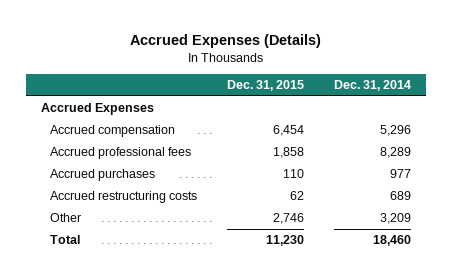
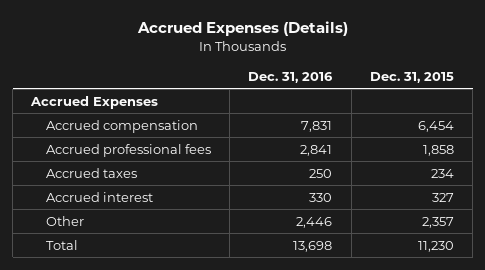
[334,80,412,92] Dec. 31, 2014 -> none
none -> [248,71,334,83] Dec. 31, 2016
[50,169,156,182] Accrued purchases -> none
[50,191,198,204] Accrued restructuring costs -> none
none -> [46,167,138,178] Accrued taxes
none -> [46,191,154,202] Accrued interest
[273,213,305,225] 2,746 -> [421,216,454,228] 2,357

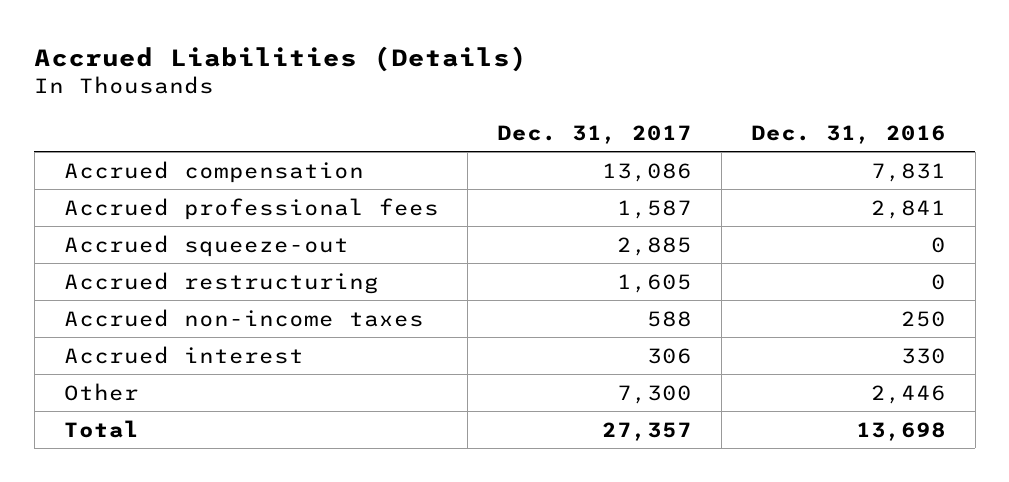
[136,21,348,37] Accrued Expenses (Details) -> [34,45,528,72] Accrued Liabilities (Details)
[369,71,454,83] Dec. 31, 2015 -> none
none -> [497,124,693,144] Dec. 31, 2017
[30,95,159,109] Accrued Expenses -> none
none -> [63,234,349,257] Accrued squeeze-out
none -> [63,271,379,294] Accrued restructuring
[46,167,138,178] Accrued taxes -> [63,308,424,327] Accrued non-income taxes

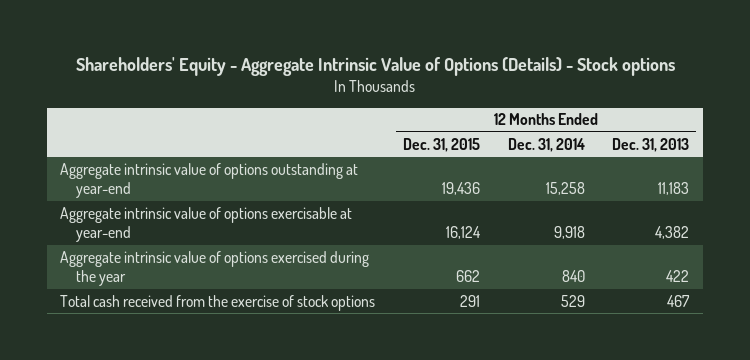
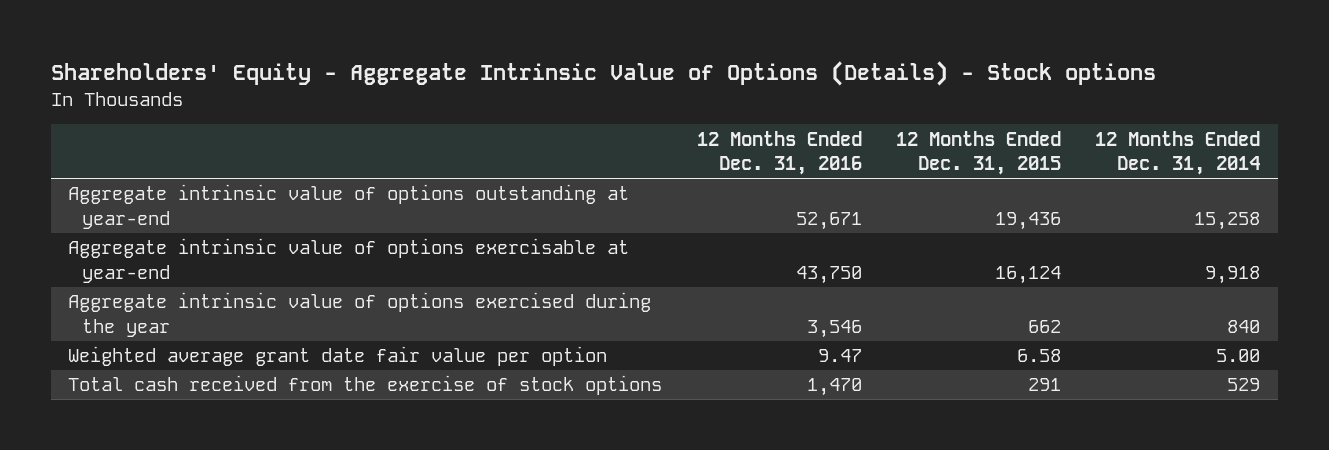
[612,137,690,152] Dec. 31, 2013 -> none
none -> [696,130,862,176] 12 Months Ended Dec. 31, 2016
none -> [68,346,608,367] Weighted average grant date fair value per option

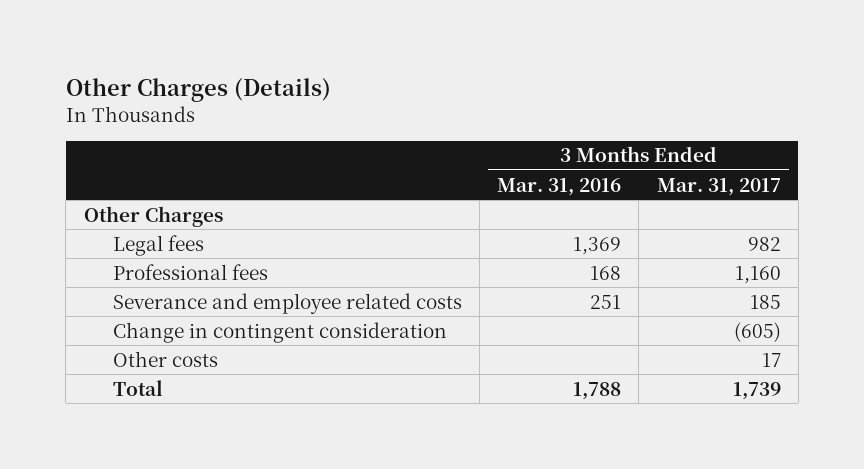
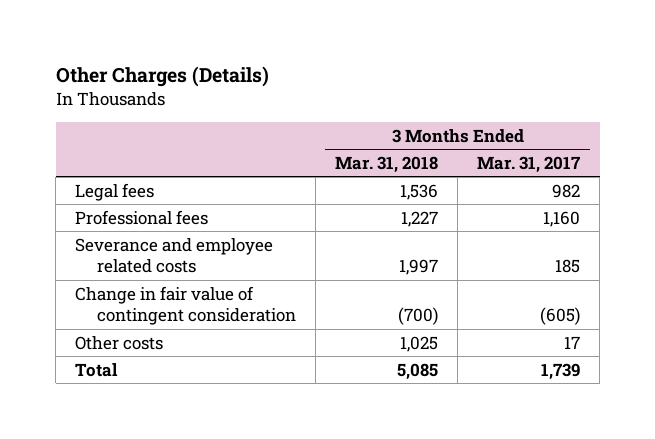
[497,177,622,196] Mar. 31, 2016 -> none
none -> [335,155,439,173] Mar. 31, 2018
[83,205,223,227] Other Charges -> none
[112,321,447,343] Change in contingent consideration -> [75,285,297,326] Change in fair value of contingent consideration

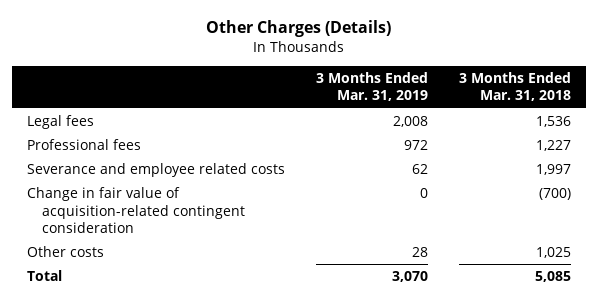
[477,155,581,173] Mar. 31, 2017 -> none
none -> [316,71,429,102] 3 Months Ended Mar. 31, 2019
[75,285,297,326] Change in fair value of contingent consideration -> [27,187,245,233] Change in fair value of acquisition-related contingent consideration

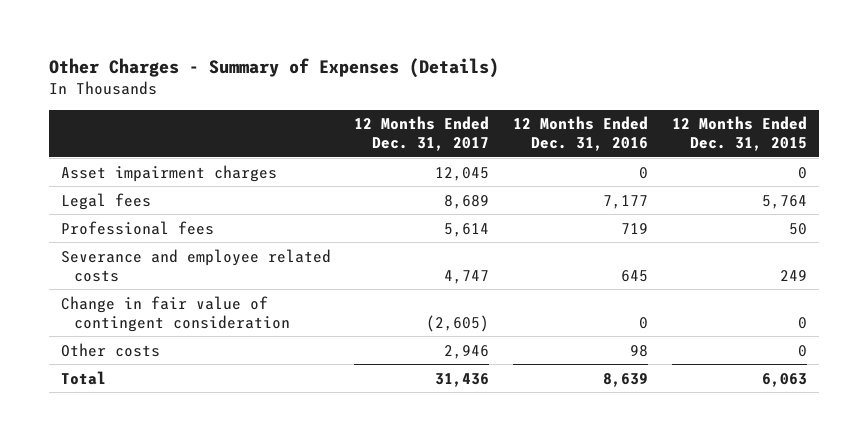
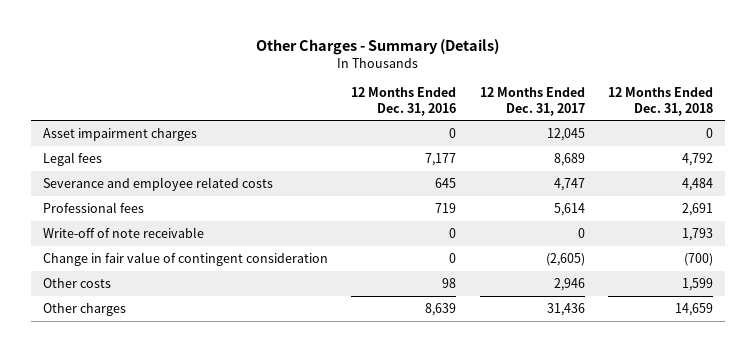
[48,57,499,78] Other Charges - Summary of Expenses (Details) -> [255,38,499,55] Other Charges - Summary (Details)
[672,116,808,152] 12 Months Ended Dec. 31, 2015 -> none
none -> [607,87,713,116] 12 Months Ended Dec. 31, 2018
[60,220,214,235] Professional fees -> [42,201,144,213] Professional fees
none -> [42,226,204,238] Write-off of note receivable
[60,370,106,385] Total -> [42,302,126,316] Other charges

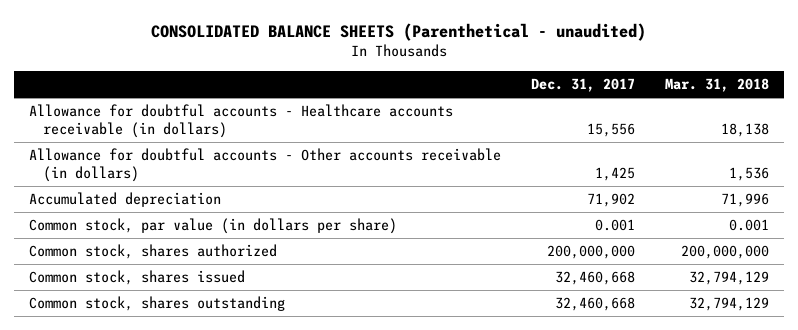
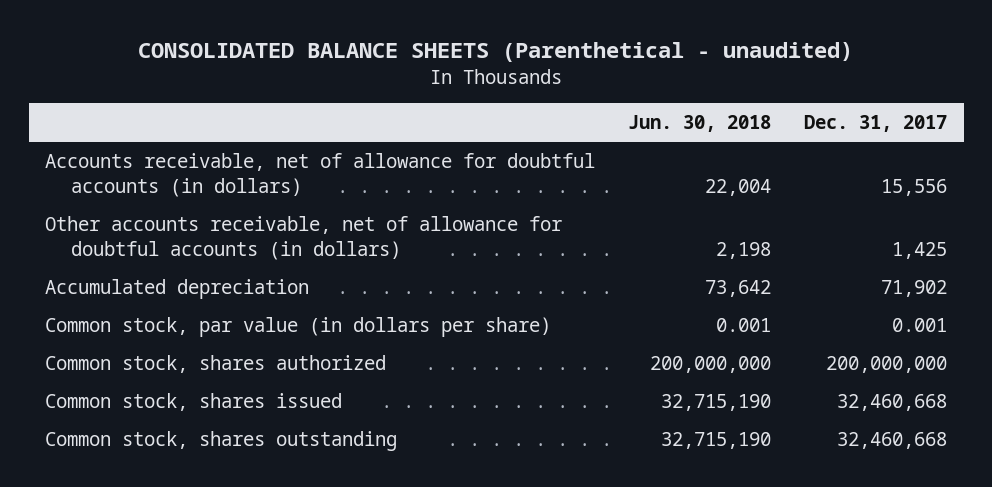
[665,78,770,93] Mar. 31, 2018 -> none
none -> [628,115,772,133] Jun. 30, 2018
[29,104,454,139] Allowance for doubtful accounts - Healthcare accounts receivable (in dollars) -> [45,152,596,197] Accounts receivable, net of allowance for doubtful accounts (in dollars)
[29,148,502,183] Allowance for doubtful accounts - Other accounts receivable (in dollars) -> [45,215,563,260] Other accounts receivable, net of allowance for doubtful accounts (in dollars)

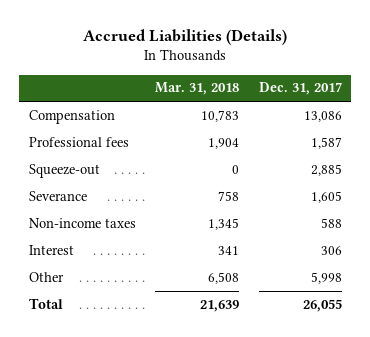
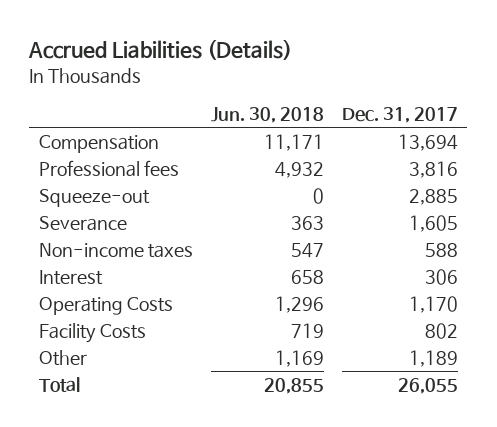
[155,82,240,96] Mar. 31, 2018 -> none
none -> [210,106,324,123] Jun. 30, 2018
[303,110,342,122] 13,086 -> [398,134,459,152] 13,694
[310,136,342,149] 1,587 -> [409,161,459,179] 3,816
none -> [38,297,173,316] Operating Costs
none -> [38,323,146,344] Facility Costs
[310,271,342,284] 5,998 -> [409,350,459,368] 1,189

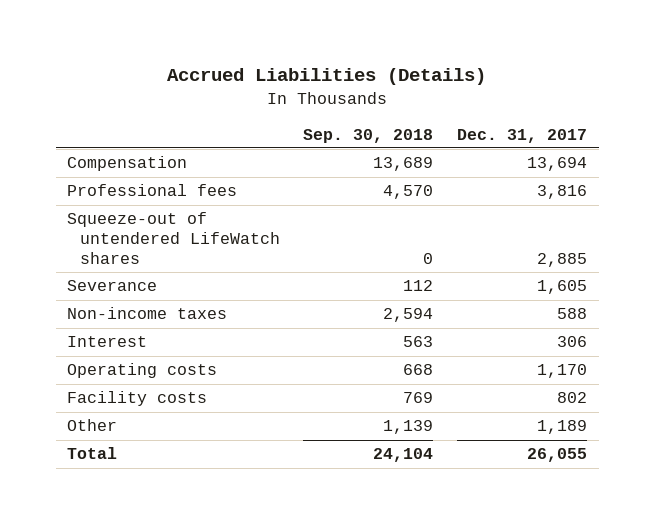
[210,106,324,123] Jun. 30, 2018 -> none
none -> [303,128,434,143] Sep. 30, 2018
[38,189,150,208] Squeeze-out -> [67,212,280,264] Squeeze-out of untendered LifeWatch shares
[38,297,173,316] Operating Costs -> [67,363,218,379] Operating costs
[38,323,146,344] Facility Costs -> [67,391,208,407] Facility costs

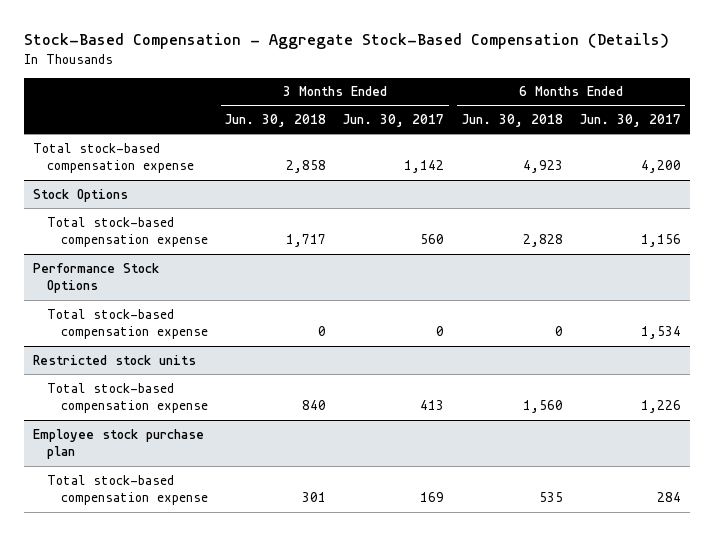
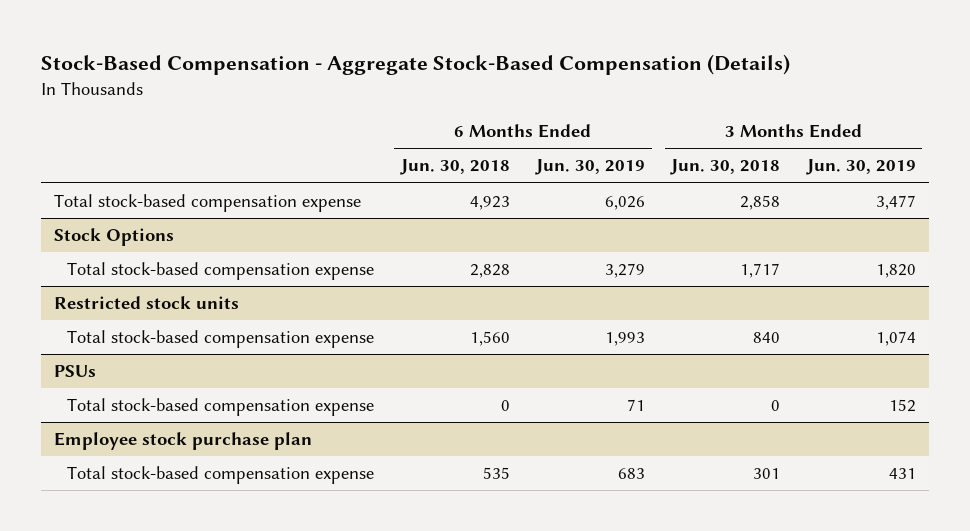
[343,114,445,128] Jun. 30, 2017 -> none
[579,114,681,128] Jun. 30, 2017 -> none
none -> [535,159,646,176] Jun. 30, 2019
none -> [805,159,916,176] Jun. 30, 2019
[32,262,159,294] Performance Stock Options -> none
[46,308,208,340] Total stock-based compensation expense -> none
none -> [53,365,96,378] PSUs
none -> [67,398,375,417] Total stock-based compensation expense

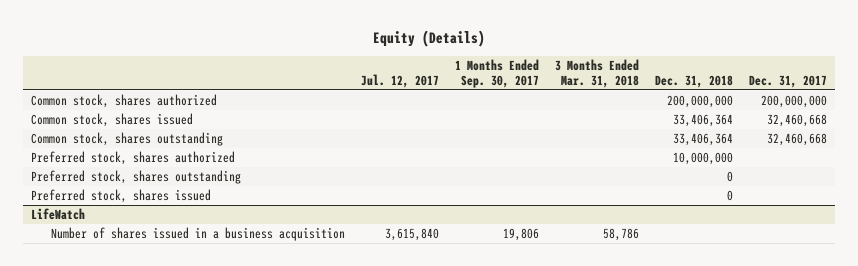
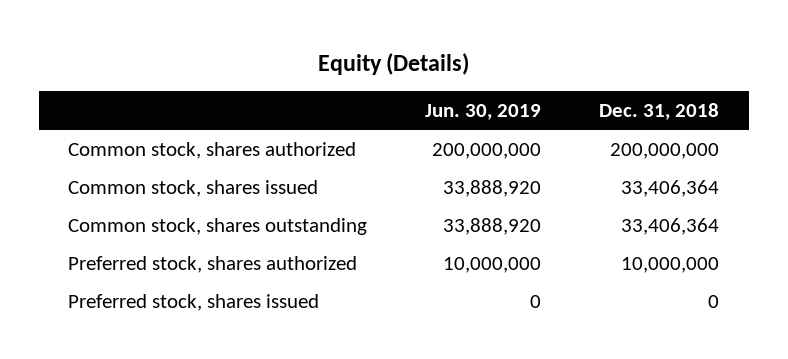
[361,73,440,88] Jul. 12, 2017 -> none
[455,58,540,88] 1 Months Ended Sep. 30, 2017 -> none
[555,58,640,88] 3 Months Ended Mar. 31, 2018 -> none
[749,74,828,88] Dec. 31, 2017 -> none
none -> [425,104,542,121] Jun. 30, 2019
[30,170,241,185] Preferred stock, shares outstanding -> none
[30,208,85,221] LifeWatch -> none
[51,227,346,242] Number of shares issued in a business acquisition -> none

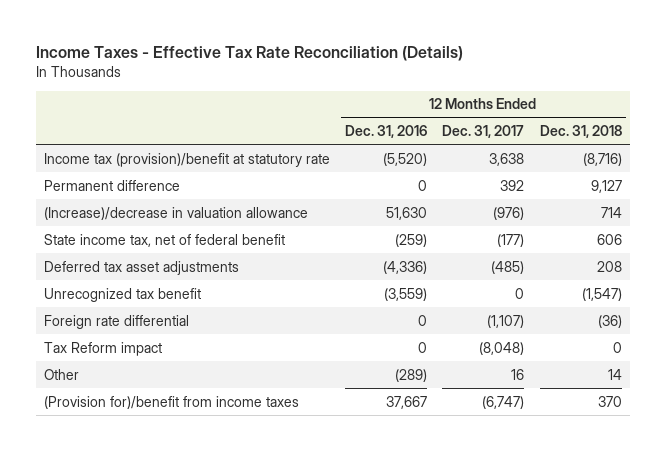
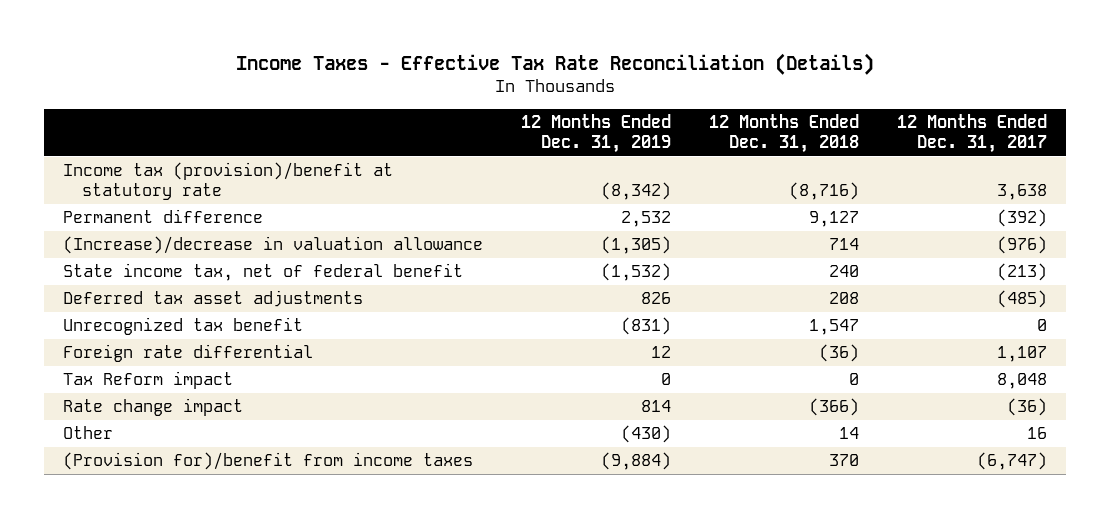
[344,124,427,138] Dec. 31, 2016 -> none
none -> [521,113,672,153] 12 Months Ended Dec. 31, 2019
[500,179,525,191] 392 -> [997,209,1048,228] (392)
[497,233,525,247] (177) -> [997,263,1048,282] (213)
[596,233,622,245] 606 -> [829,265,860,278] 240
[581,287,622,301] (1,547) -> [809,319,860,336] 1,547
[487,314,525,328] (1,107) -> [997,346,1048,363] 1,107
[479,341,525,355] (8,048) -> [997,373,1048,390] 8,048
none -> [62,398,243,417] Rate change impact

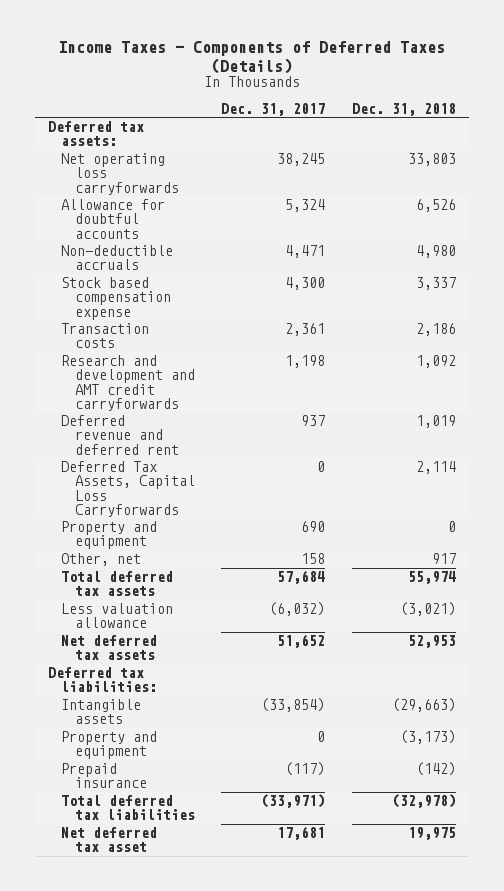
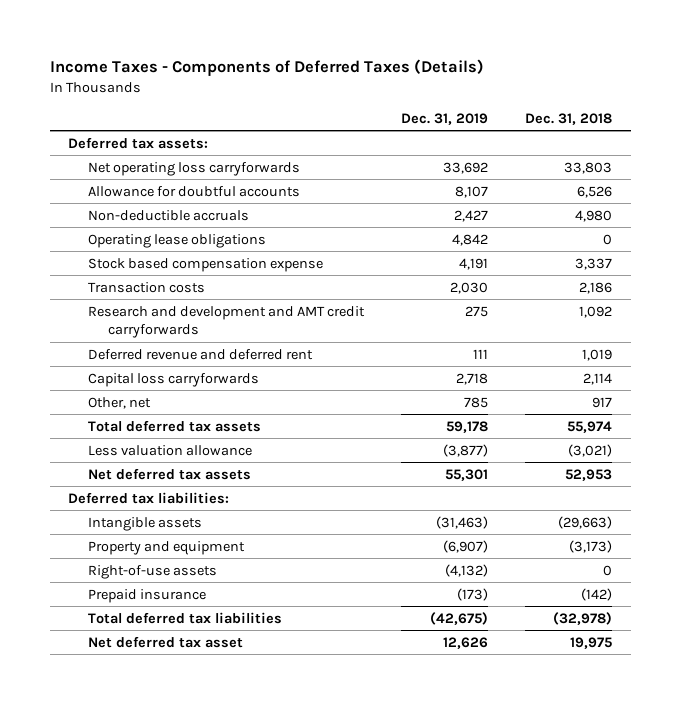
[221,102,326,116] Dec. 31, 2017 -> none
none -> [401,112,489,125] Dec. 31, 2019
none -> [87,233,266,248] Operating lease obligations
[61,521,158,550] Property and equipment -> none
[61,461,195,517] Deferred Tax Assets, Capital Loss Carryforwards -> [87,372,259,387] Capital loss carryforwards
none -> [87,564,217,579] Right-of-use assets

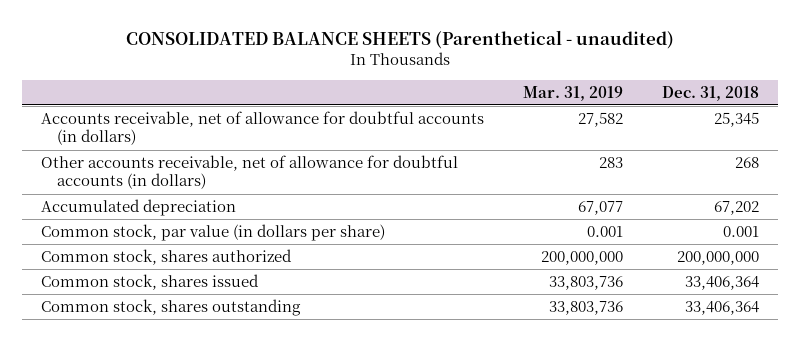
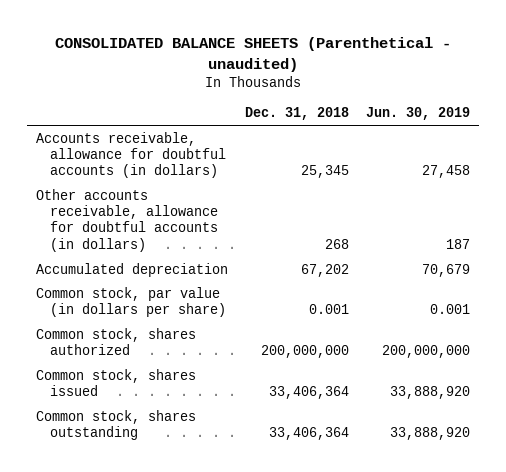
[523,85,624,101] Mar. 31, 2019 -> none
none -> [366,107,471,121] Jun. 30, 2019
[41,111,485,146] Accounts receivable, net of allowance for doubtful accounts (in dollars) -> [35,131,226,179] Accounts receivable, allowance for doubtful accounts (in dollars)
[41,155,459,190] Other accounts receivable, net of allowance for doubtful accounts (in dollars) -> [35,188,218,252] Other accounts receivable, allowance for doubtful accounts (in dollars)

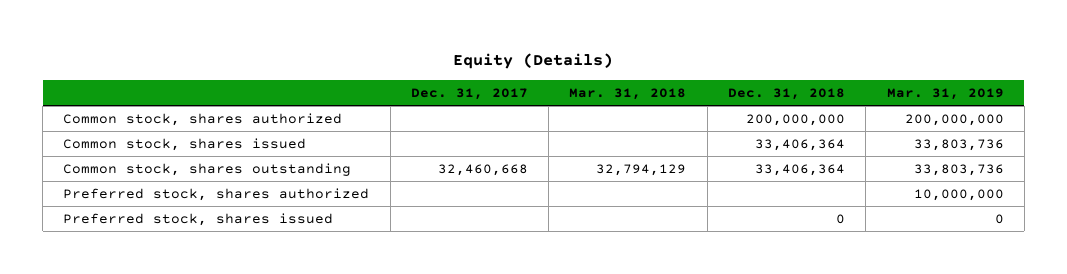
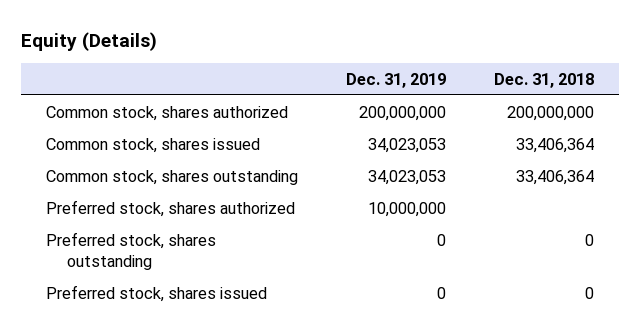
[410,87,528,100] Dec. 31, 2017 -> none
[569,87,687,100] Mar. 31, 2018 -> none
[886,87,1004,100] Mar. 31, 2019 -> none
none -> [345,72,446,88] Dec. 31, 2019
none -> [45,231,216,270] Preferred stock, shares outstanding

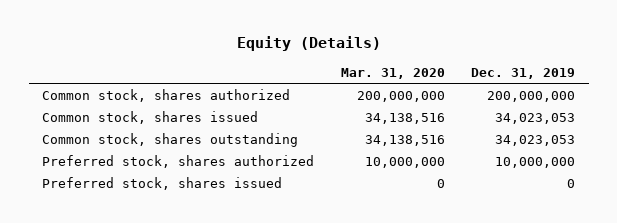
[494,72,595,88] Dec. 31, 2018 -> none
none -> [340,67,445,79] Mar. 31, 2020
[45,231,216,270] Preferred stock, shares outstanding -> none

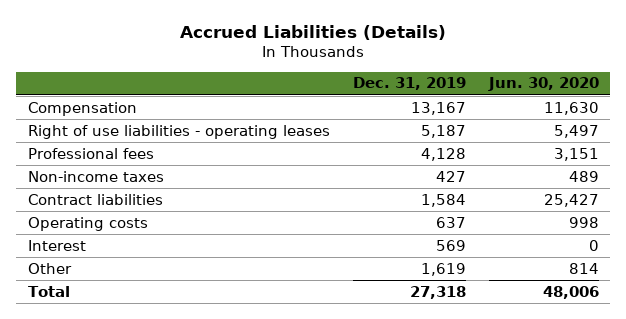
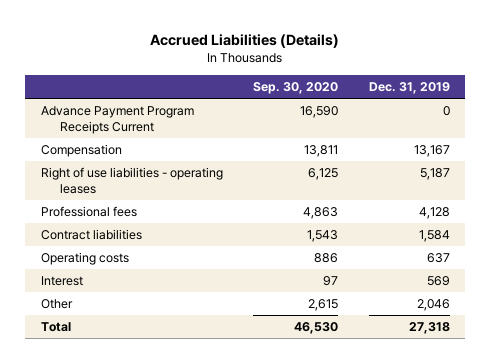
[487,77,599,92] Jun. 30, 2020 -> none
none -> [253,82,339,95] Sep. 30, 2020
none -> [40,106,194,135] Advance Payment Program Receipts Current
[27,170,164,182] Non-income taxes -> none
[420,262,466,276] 1,619 -> [416,299,450,312] 2,046

